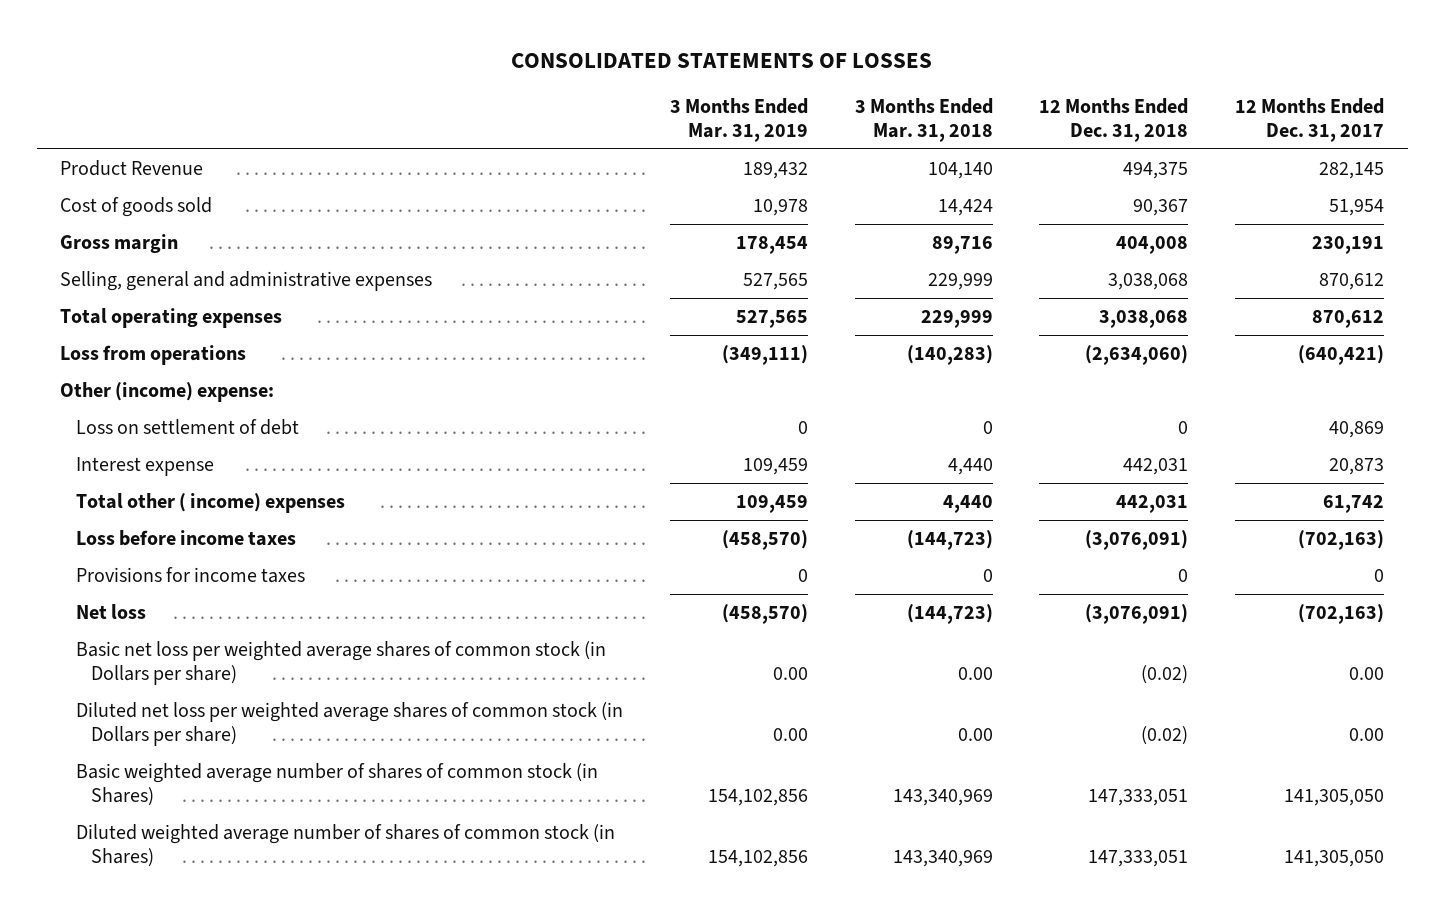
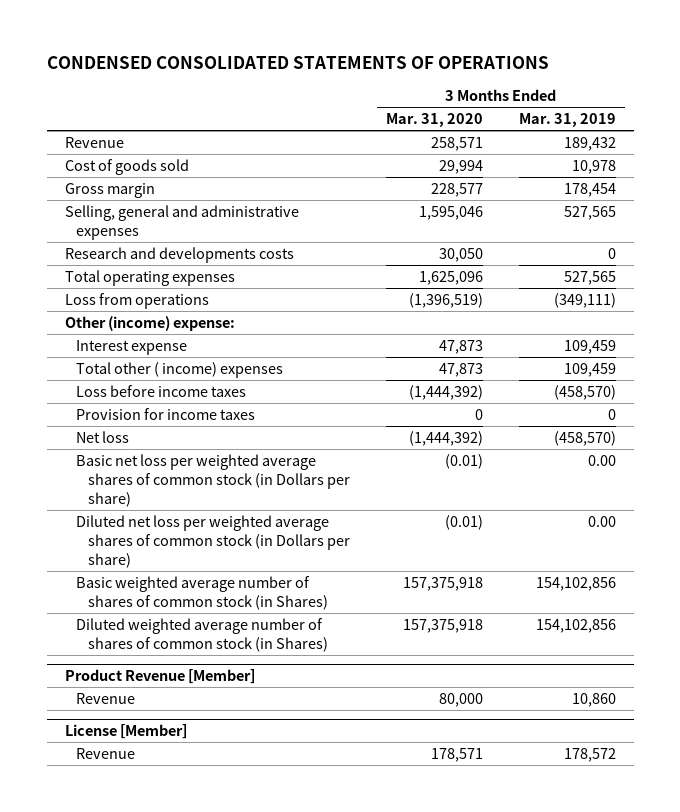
[511,53,933,69] CONSOLIDATED STATEMENTS OF LOSSES -> [46,56,549,70] CONDENSED CONSOLIDATED STATEMENTS OF OPERATIONS
[854,98,993,142] 3 Months Ended Mar. 31, 2018 -> none
[1039,98,1189,142] 12 Months Ended Dec. 31, 2018 -> none
[1235,98,1385,142] 12 Months Ended Dec. 31, 2017 -> none
none -> [385,112,483,127] Mar. 31, 2020
[60,160,204,177] Product Revenue -> [64,136,124,148] Revenue
none -> [64,246,294,263] Research and developments costs
[75,419,299,436] Loss on settlement of debt -> none
[75,567,305,584] Provisions for income taxes -> [76,407,256,420] Provision for income taxes
none -> [64,669,255,685] Product Revenue [Member]
none -> [76,692,136,704] Revenue
none -> [64,724,187,740] License [Member]
none -> [76,747,136,759] Revenue

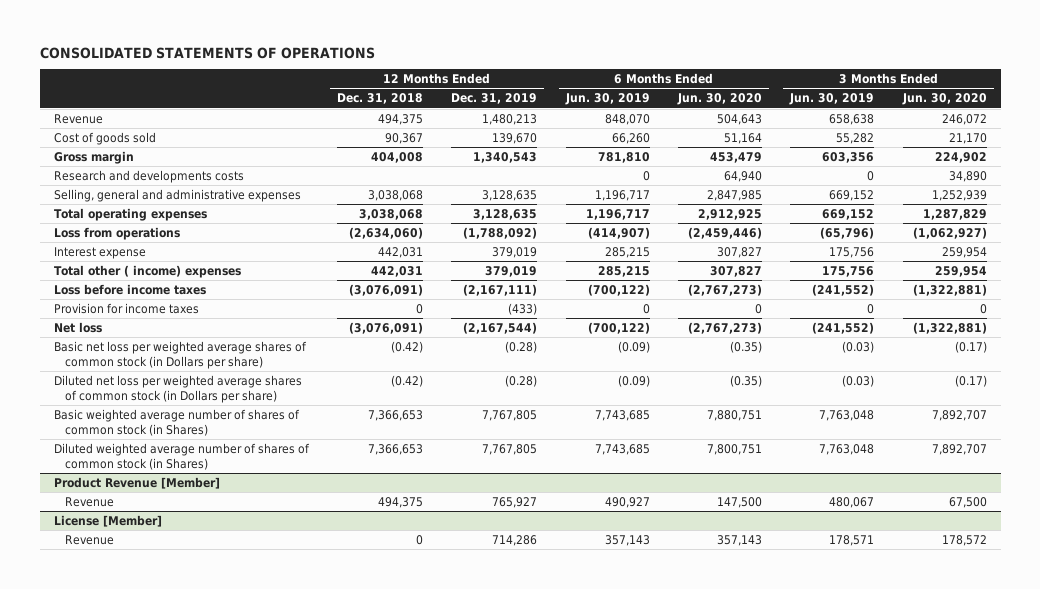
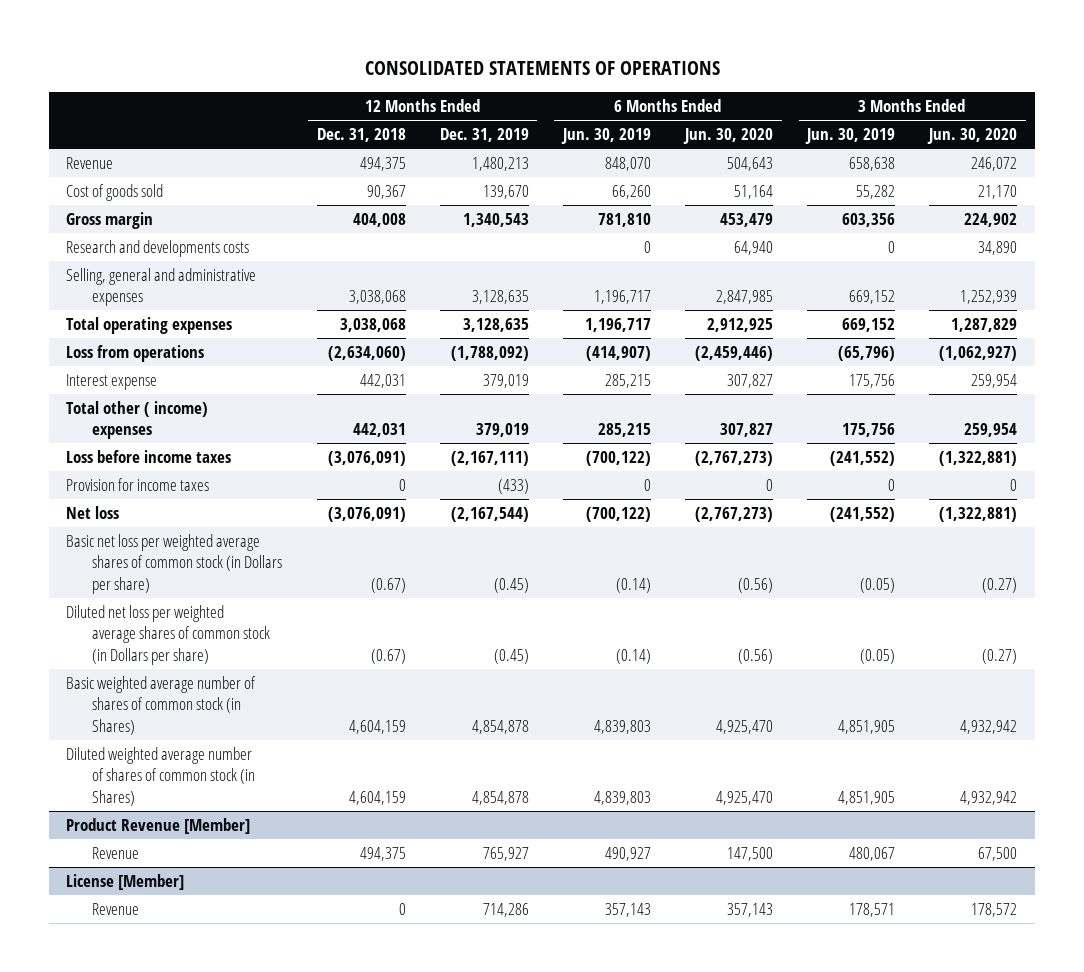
[391,340,424,353] (0.42) -> [370,577,406,593] (0.67)
[505,340,538,353] (0.28) -> [493,577,529,593] (0.45)
[617,340,650,353] (0.09) -> [615,577,651,593] (0.14)
[730,340,763,353] (0.35) -> [738,577,774,593] (0.56)
[842,340,875,353] (0.03) -> [860,577,896,593] (0.05)
[954,340,987,353] (0.17) -> [982,577,1018,593] (0.27)
[391,374,424,387] (0.42) -> [370,648,406,664] (0.67)
[505,374,538,387] (0.28) -> [493,648,529,664] (0.45)
[617,374,650,387] (0.09) -> [615,648,651,664] (0.14)
[730,374,763,387] (0.35) -> [738,648,774,664] (0.56)
[842,374,875,387] (0.03) -> [860,648,896,664] (0.05)
[954,374,987,387] (0.17) -> [982,648,1018,664] (0.27)
[368,409,424,421] 7,366,653 -> [348,719,406,734] 4,604,159
[482,409,538,421] 7,767,805 -> [471,719,529,734] 4,854,878
[594,409,650,421] 7,743,685 -> [593,719,651,734] 4,839,803
[707,409,763,421] 7,880,751 -> [716,719,774,734] 4,925,470
[819,409,875,421] 7,763,048 -> [838,719,896,734] 4,851,905
[931,409,987,421] 7,892,707 -> [960,719,1018,734] 4,932,942
[368,443,424,455] 7,366,653 -> [348,790,406,805] 4,604,159
[482,443,538,455] 7,767,805 -> [471,790,529,805] 4,854,878
[594,443,650,455] 7,743,685 -> [593,790,651,805] 4,839,803
[707,443,763,455] 7,800,751 -> [716,790,774,805] 4,925,470
[819,443,875,455] 7,763,048 -> [838,790,896,805] 4,851,905
[931,443,987,455] 7,892,707 -> [960,790,1018,805] 4,932,942

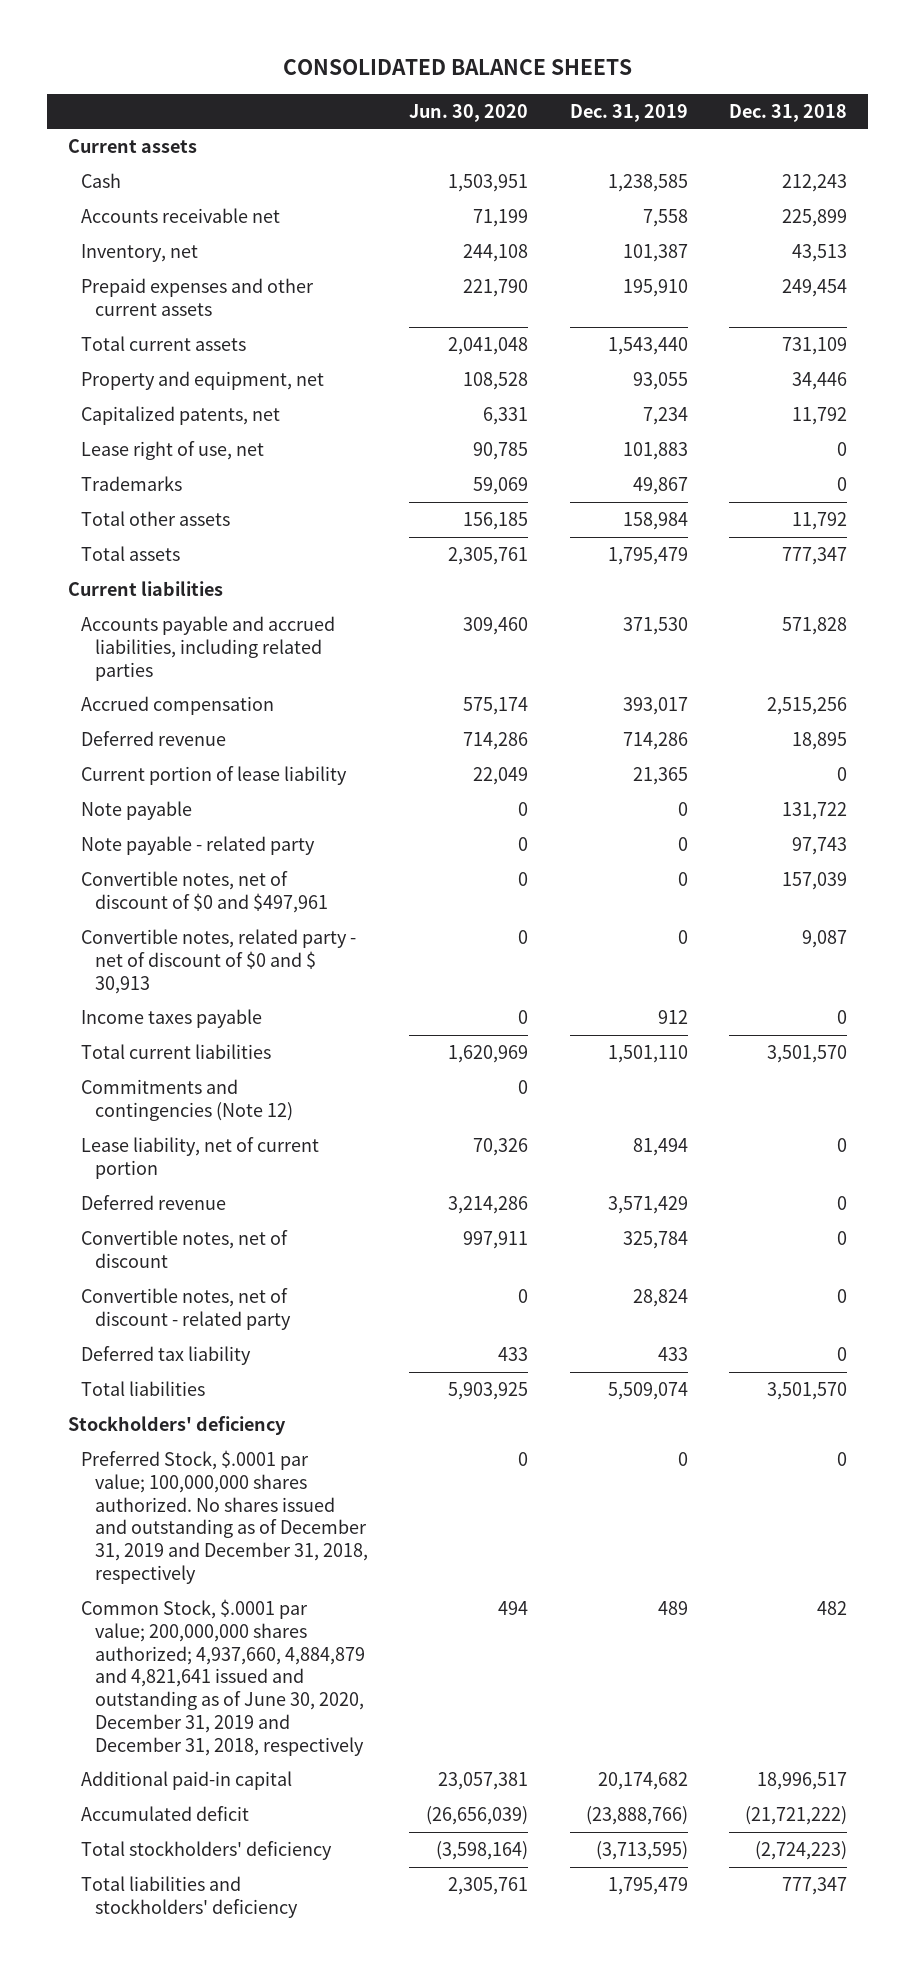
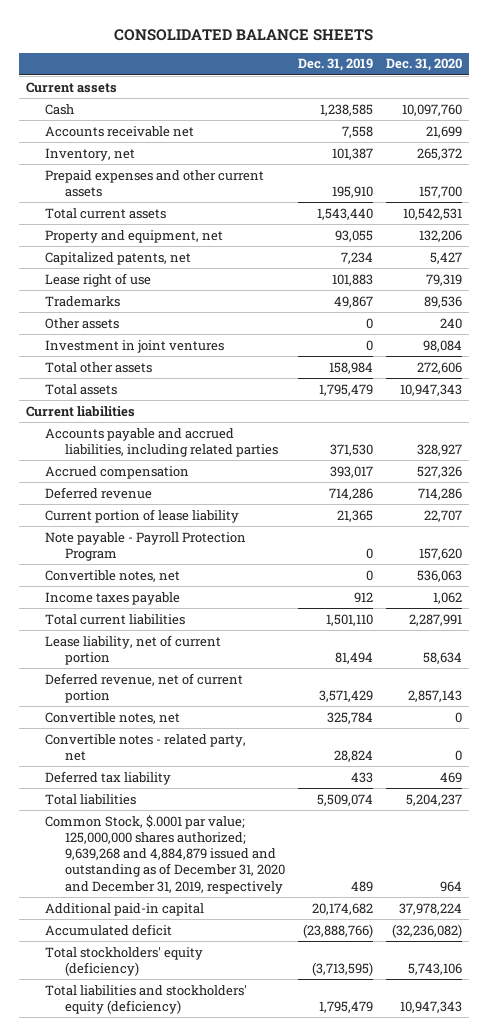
[409,103,529,122] Jun. 30, 2020 -> none
[729,103,848,122] Dec. 31, 2018 -> none
none -> [386,58,463,72] Dec. 31, 2020
[81,441,265,461] Lease right of use, net -> [45,272,152,287] Lease right of use
none -> [45,317,120,329] Other assets
none -> [45,339,225,353] Investment in joint ventures
[81,836,316,856] Note payable - related party -> none
[81,929,357,994] Convertible notes, related party - net of discount of $0 and $ 30,913 -> none
[81,801,193,821] Note payable -> [45,531,247,561] Note payable - Payroll Protection Program
[81,871,328,913] Convertible notes, net of discount of $0 and $497,961 -> [45,569,181,582] Convertible notes, net
[81,1079,293,1121] Commitments and contingencies (Note 12) -> none
[81,1195,227,1211] Deferred revenue -> [45,672,244,703] Deferred revenue, net of current portion
[81,1230,289,1268] Convertible notes, net of discount -> [45,711,181,724] Convertible notes, net
[81,1288,291,1330] Convertible notes, net of discount - related party -> [45,733,247,761] Convertible notes - related party, net
[68,1416,287,1436] Stockholders' deficiency -> none
[81,1450,368,1584] Preferred Stock, $.0001 par value; 100,000,000 shares authorized. No shares issued and outstanding as of December 31, 2019 and December 31, 2018, respectively -> none
[81,1599,365,1756] Common Stock, $.0001 par value; 200,000,000 shares authorized; 4,937,660, 4,884,879 and 4,821,641 issued and outstanding as of June 30, 2020, December 31, 2019 and December 31, 2018, respectively -> [45,814,285,894] Common Stock, $.0001 par value; 125,000,000 shares authorized; 9,639,268 and 4,884,879 issued and outstanding as of December 31, 2020 and December 31, 2019, respectively
[81,1841,333,1861] Total stockholders' deficiency -> [45,946,204,976] Total stockholders' equity (deficiency)
[81,1876,298,1918] Total liabilities and stockholders' deficiency -> [45,984,248,1014] Total liabilities and stockholders' equity (deficiency)

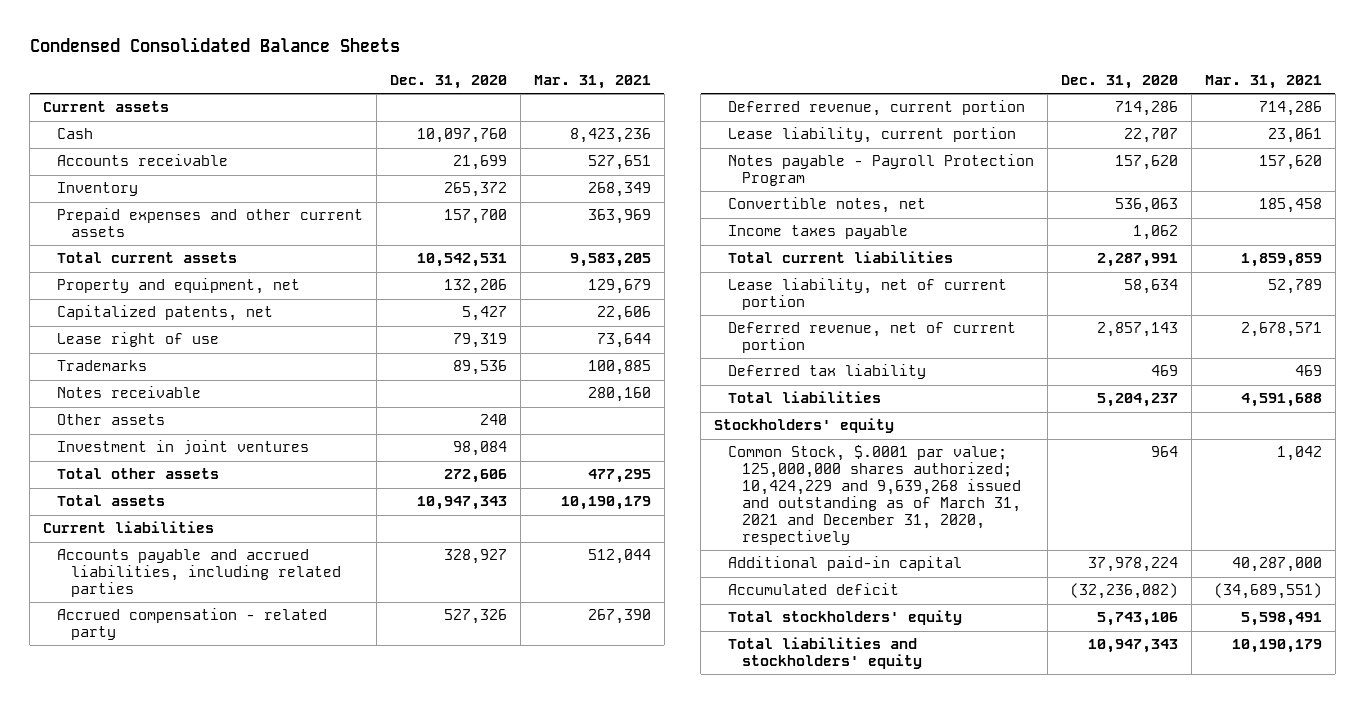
[114,28,374,41] CONSOLIDATED BALANCE SHEETS -> [29,37,400,53] Condensed Consolidated Balance Sheets
[297,58,373,72] Dec. 31, 2019 -> none
none -> [533,75,651,90] Mar. 31, 2021
[45,125,195,137] Accounts receivable net -> [57,154,229,167] Accounts receivable
[45,147,136,161] Inventory, net -> [57,182,139,197] Inventory
none -> [57,386,202,399] Notes receivable
[45,465,190,479] Accrued compensation -> [57,608,328,641] Accrued compensation - related party
[45,486,153,499] Deferred revenue -> [728,100,1026,117] Deferred revenue, current portion
[45,508,240,523] Current portion of lease liability -> [728,127,1017,144] Lease liability, current portion
[45,531,247,561] Note payable - Payroll Protection Program -> [728,154,1035,187] Notes payable - Payroll Protection Program
[45,711,181,724] Convertible notes, net -> none
[45,733,247,761] Convertible notes - related party, net -> none
none -> [714,418,895,434] Stockholders' equity
[45,814,285,894] Common Stock, $.0001 par value; 125,000,000 shares authorized; 9,639,268 and 4,884,879 issued and outstanding as of December 31, 2020 and December 31, 2019, respectively -> [728,445,1022,546] Common Stock, $.0001 par value; 125,000,000 shares authorized; 10,424,229 and 9,639,268 issued and outstanding as of March 31, 2021 and December 31, 2020, respectively
[45,946,204,976] Total stockholders' equity (deficiency) -> [728,610,963,626] Total stockholders' equity
[45,984,248,1014] Total liabilities and stockholders' equity (deficiency) -> [728,637,923,670] Total liabilities and stockholders' equity

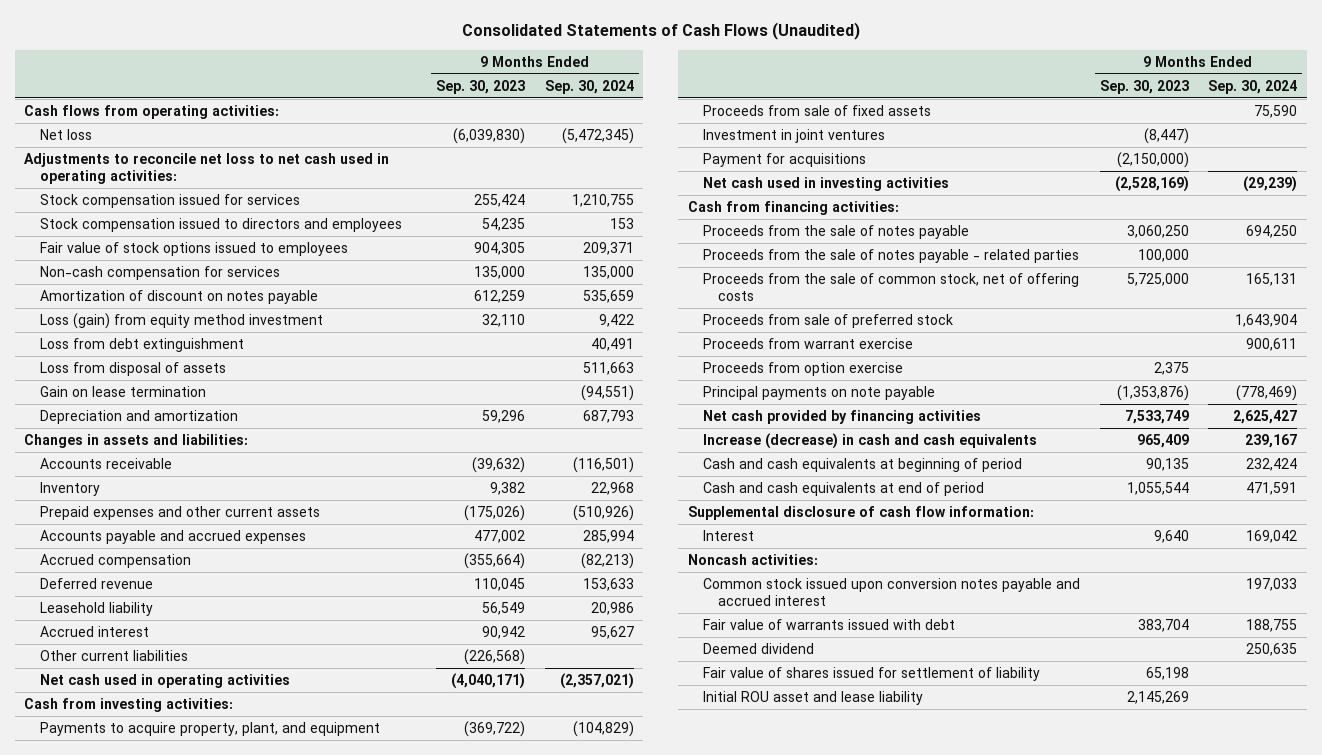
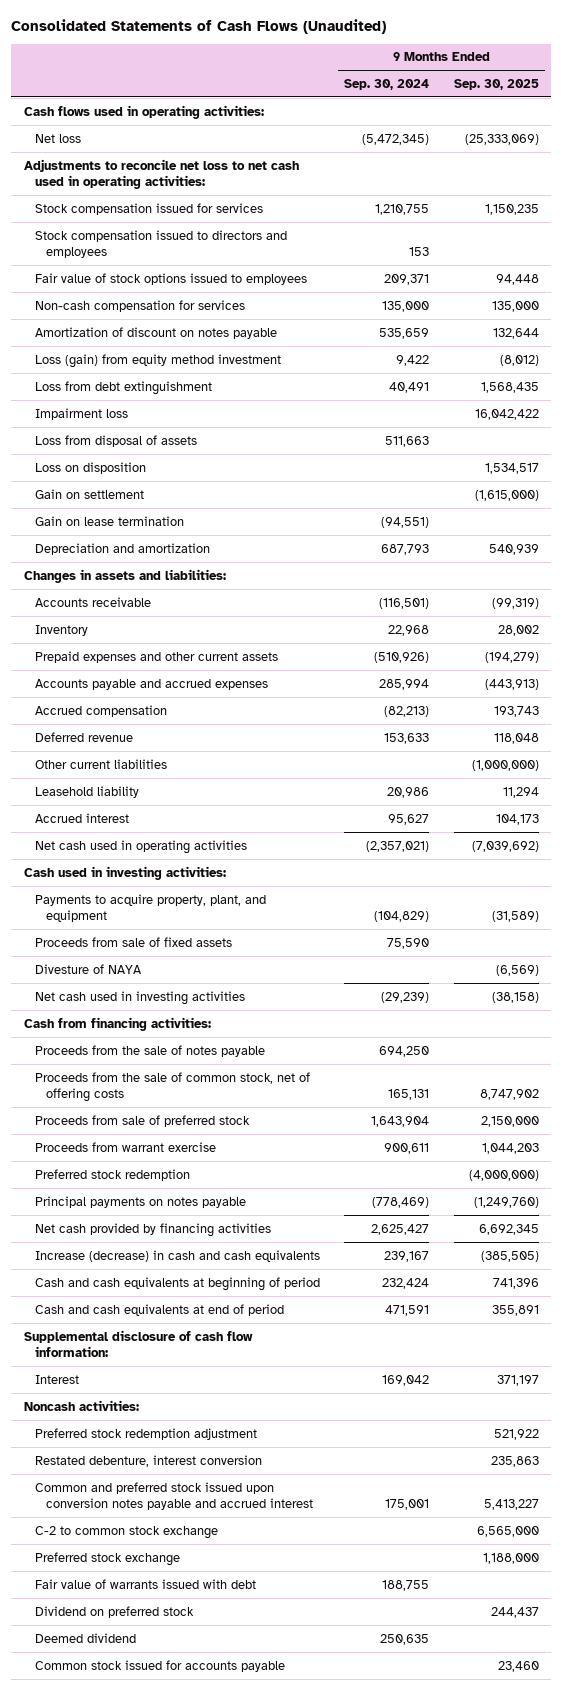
[436,79,526,94] Sep. 30, 2023 -> none
none -> [453,78,539,90] Sep. 30, 2025
[24,104,280,119] Cash flows from operating activities: -> [23,104,264,119] Cash flows used in operating activities:
none -> [34,407,128,420] Impairment loss
none -> [34,461,146,474] Loss on disposition
none -> [34,488,144,499] Gain on settlement
[39,649,188,661] Other current liabilities -> [34,758,167,769] Other current liabilities
[24,697,234,712] Cash from investing activities: -> [23,865,226,880] Cash used in investing activities:
[702,128,885,143] Investment in joint ventures -> none
[702,152,866,167] Payment for acquisitions -> none
none -> [34,963,142,974] Divesture of NAYA
[702,248,1079,263] Proceeds from the sale of notes payable - related parties -> none
[702,361,903,376] Proceeds from option exercise -> none
none -> [34,1168,190,1181] Preferred stock redemption
[702,385,935,400] Principal payments on note payable -> [34,1195,246,1208] Principal payments on notes payable
none -> [34,1427,257,1440] Preferred stock redemption adjustment
none -> [34,1454,262,1467] Restated debenture, interest conversion
[702,577,1080,607] Common stock issued upon conversion notes payable and accrued interest -> [34,1481,313,1511] Common and preferred stock issued upon conversion notes payable and accrued interest
[1246,577,1298,591] 197,033 -> [385,1499,430,1511] 175,001
none -> [34,1525,218,1539] C-2 to common stock exchange
none -> [34,1551,180,1566] Preferred stock exchange
none -> [34,1605,194,1618] Dividend on preferred stock
[702,666,1040,681] Fair value of shares issued for settlement of liability -> none
[702,690,923,705] Initial ROU asset and lease liability -> none
none -> [34,1659,285,1672] Common stock issued for accounts payable

